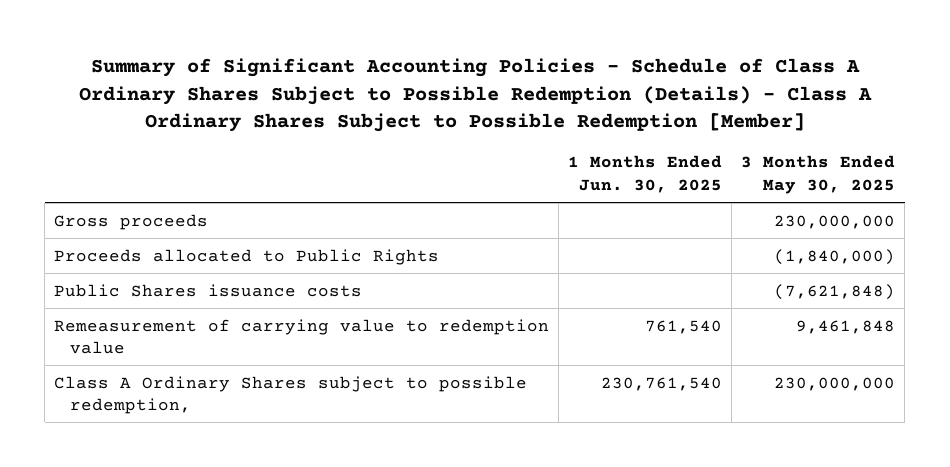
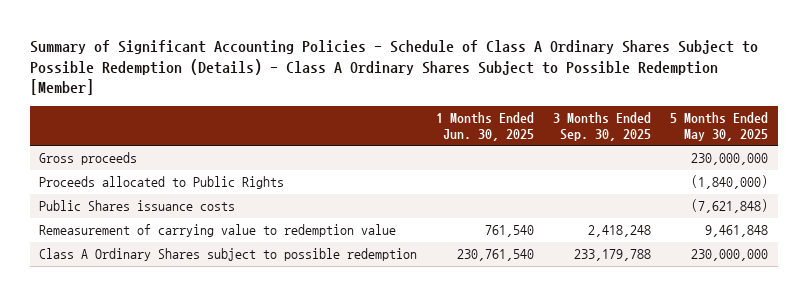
[741,155,896,194] 3 Months Ended May 30, 2025 -> none
none -> [553,111,652,141] 3 Months Ended Sep. 30, 2025
none -> [670,111,769,141] 5 Months Ended May 30, 2025
[54,375,528,414] Class A Ordinary Shares subject to possible redemption, -> [39,248,418,262] Class A Ordinary Shares subject to possible redemption

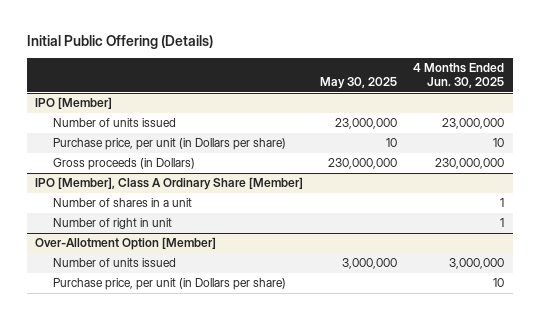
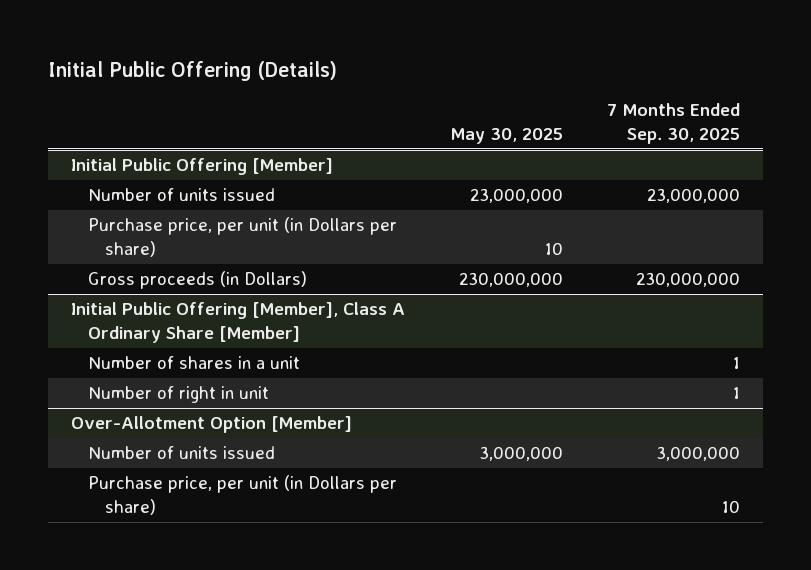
[413,62,505,89] 4 Months Ended Jun. 30, 2025 -> none
none -> [607,103,741,144] 7 Months Ended Sep. 30, 2025
[35,97,113,110] IPO [Member] -> [70,158,333,176] Initial Public Offering [Member]
[35,177,304,191] IPO [Member], Class A Ordinary Share [Member] -> [70,302,405,343] Initial Public Offering [Member], Class A Ordinary Share [Member]

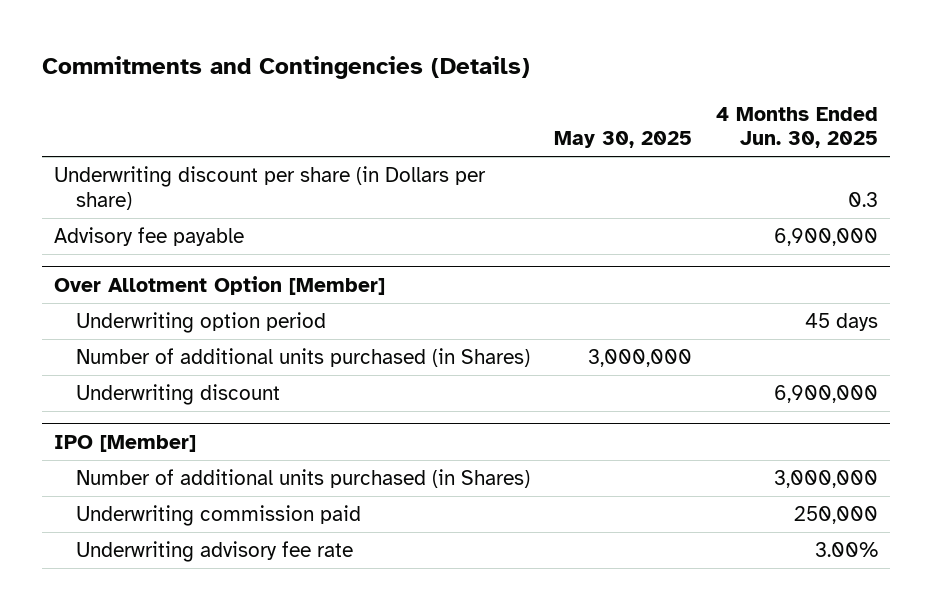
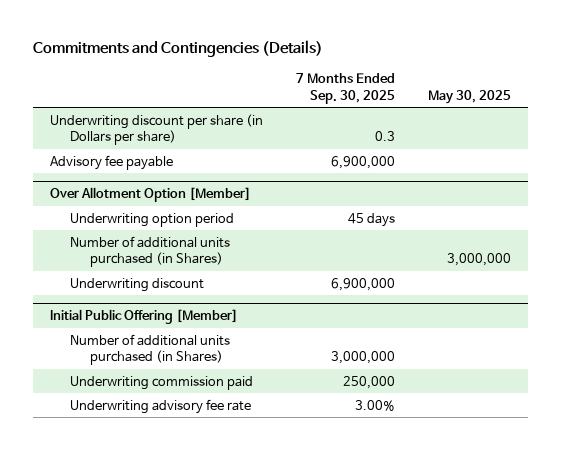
[716,106,879,149] 4 Months Ended Jun. 30, 2025 -> none
none -> [295,73,395,104] 7 Months Ended Sep. 30, 2025
[53,434,196,452] IPO [Member] -> [49,309,238,325] Initial Public Offering [Member]

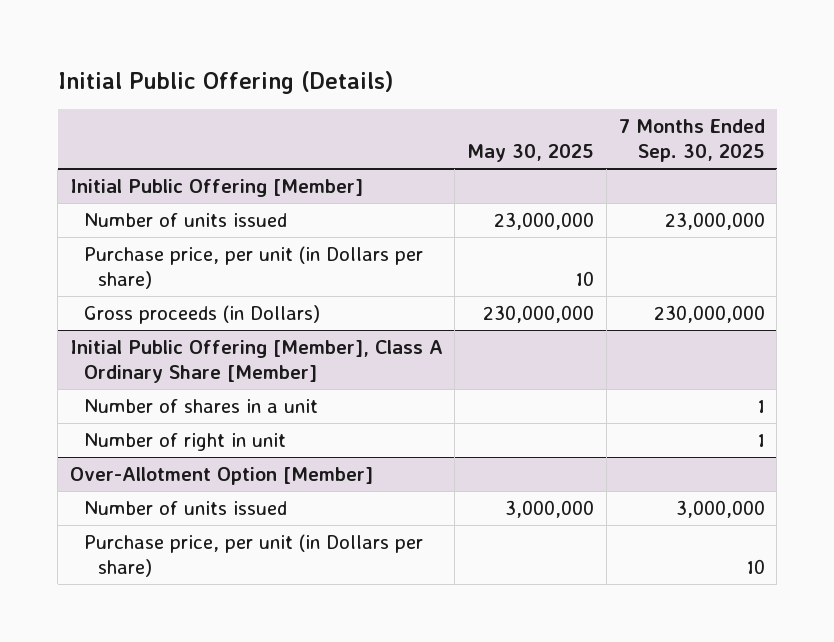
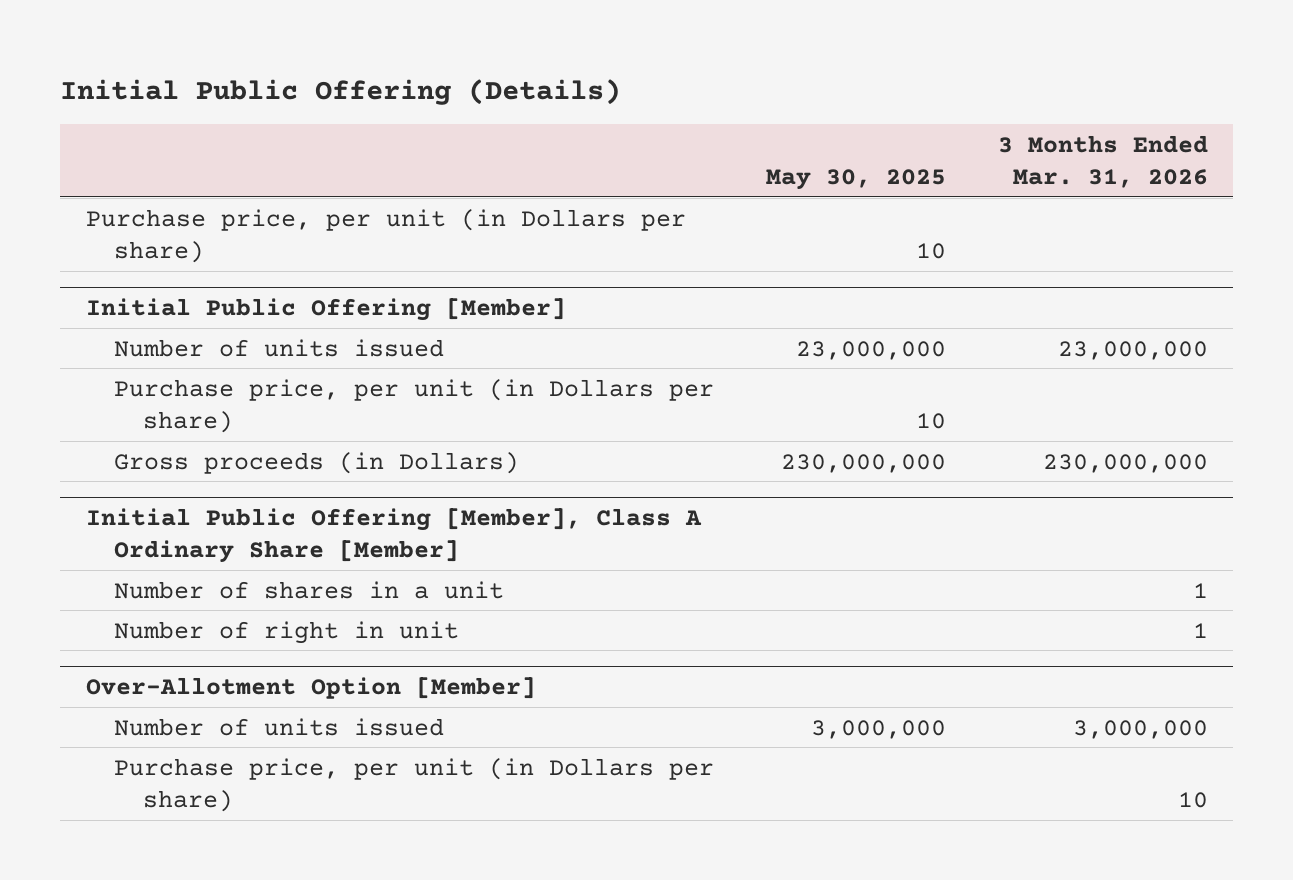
[618,119,765,163] 7 Months Ended Sep. 30, 2025 -> none
none -> [997,134,1208,189] 3 Months Ended Mar. 31, 2026
none -> [85,208,686,263] Purchase price, per unit (in Dollars per share)

